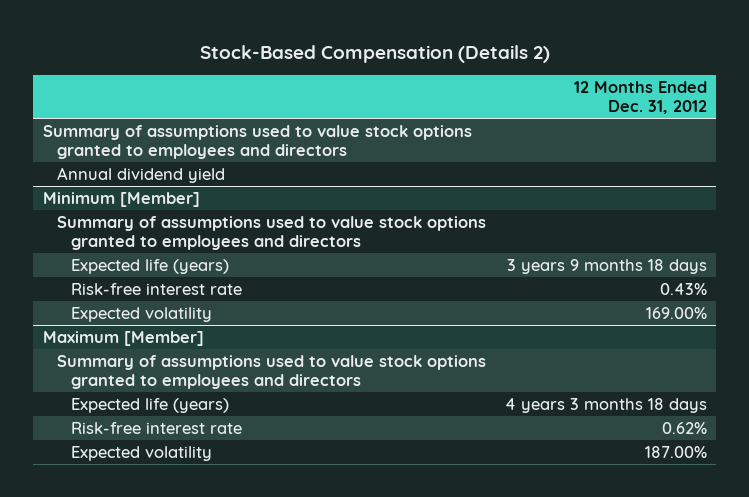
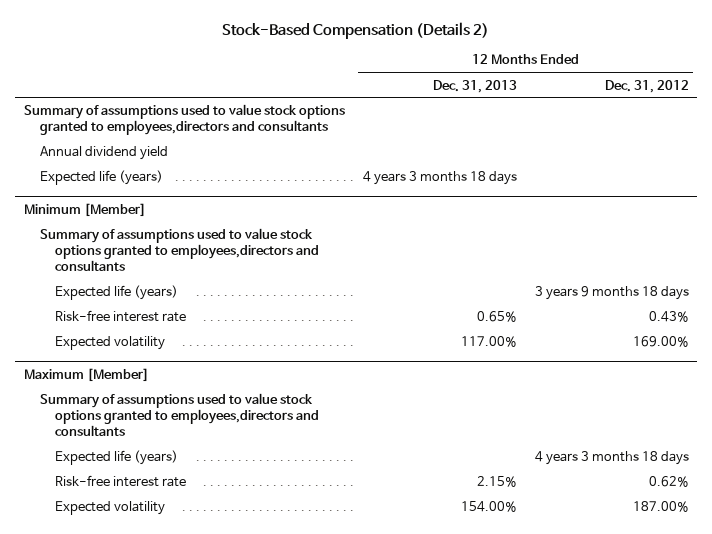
none -> [432,79,517,93] Dec. 31, 2013
[42,124,472,159] Summary of assumptions used to value stock options granted to employees and directors -> [23,104,345,135] Summary of assumptions used to value stock options granted to employees,directors and consultants
none -> [39,170,163,186] Expected life (years)
[56,215,486,250] Summary of assumptions used to value stock options granted to employees and directors -> [39,228,320,271] Summary of assumptions used to value stock options granted to employees,directors and consultants
[56,354,486,389] Summary of assumptions used to value stock options granted to employees and directors -> [39,393,320,436] Summary of assumptions used to value stock options granted to employees,directors and consultants

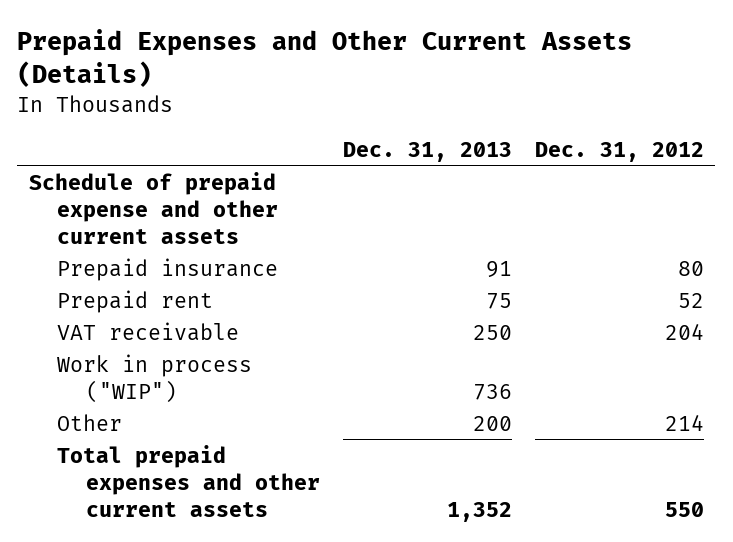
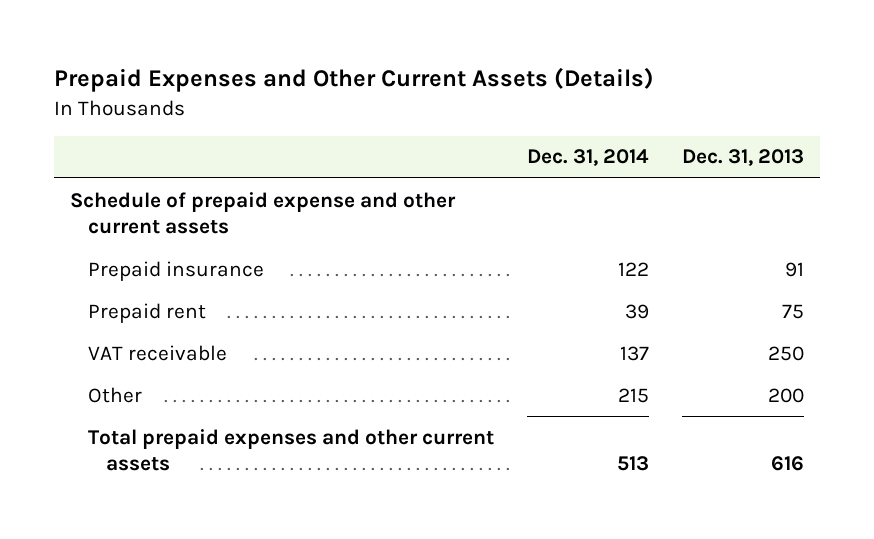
[534,141,704,162] Dec. 31, 2012 -> none
none -> [526,149,649,167] Dec. 31, 2014
[57,353,253,403] Work in process ("WIP") -> none
[446,501,512,522] 1,352 -> [770,456,804,472] 616

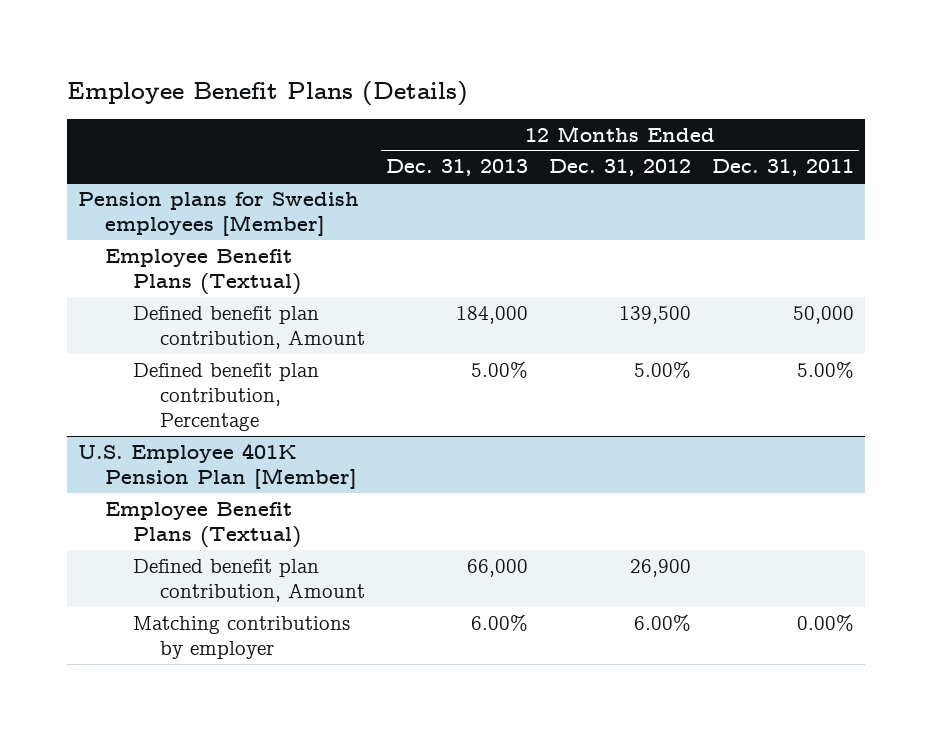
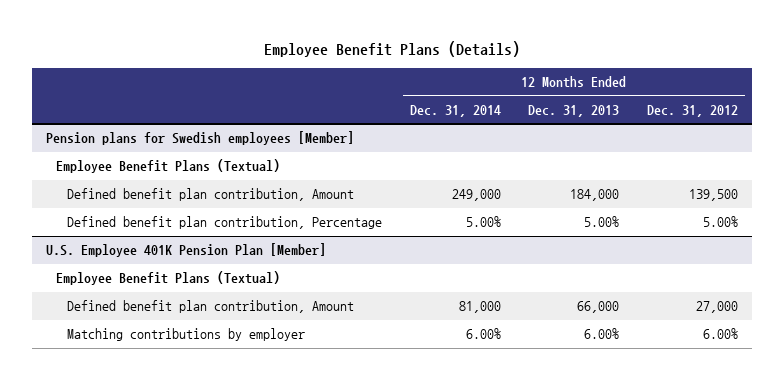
[712,159,855,177] Dec. 31, 2011 -> none
none -> [409,104,501,117] Dec. 31, 2014
[630,558,692,577] 26,900 -> [695,301,738,314] 27,000

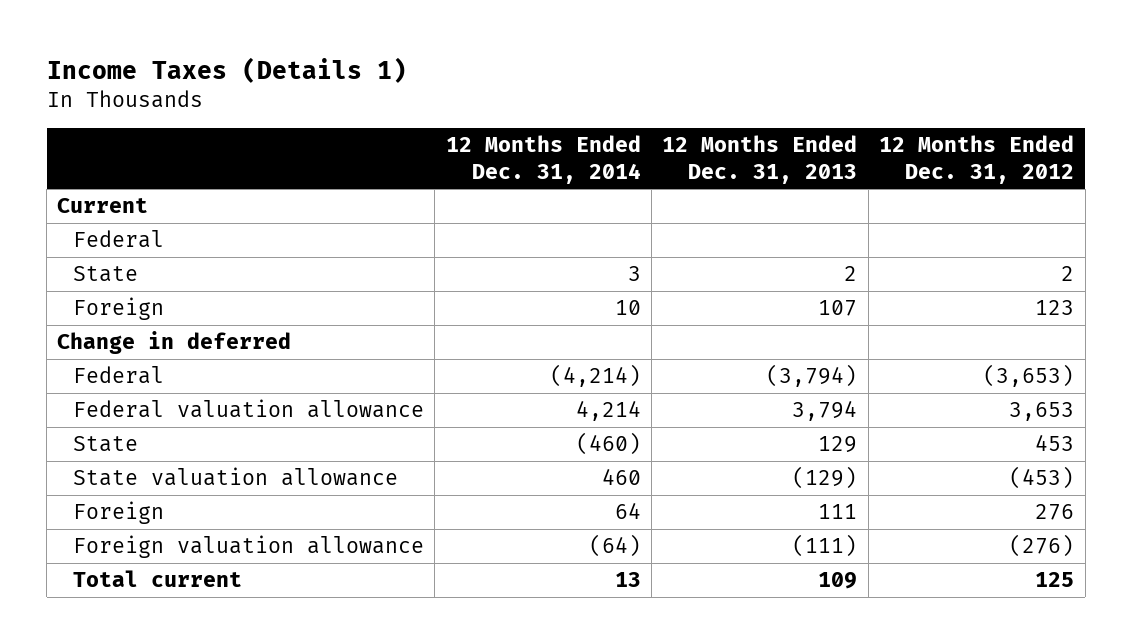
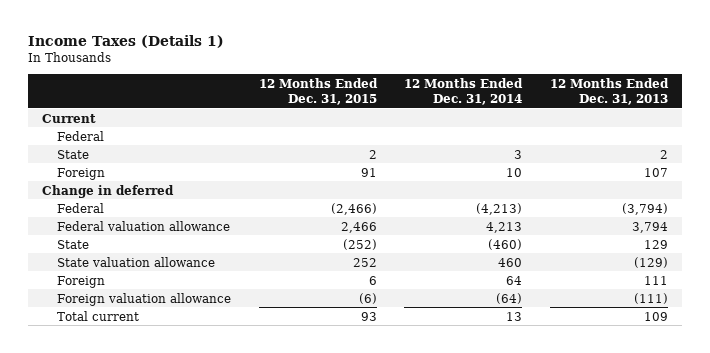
[879,135,1075,184] 12 Months Ended Dec. 31, 2012 -> none
none -> [258,77,378,105] 12 Months Ended Dec. 31, 2015
[549,364,641,388] (4,214) -> [476,202,523,215] (4,213)
[575,400,641,422] 4,214 -> [486,221,523,233] 4,213

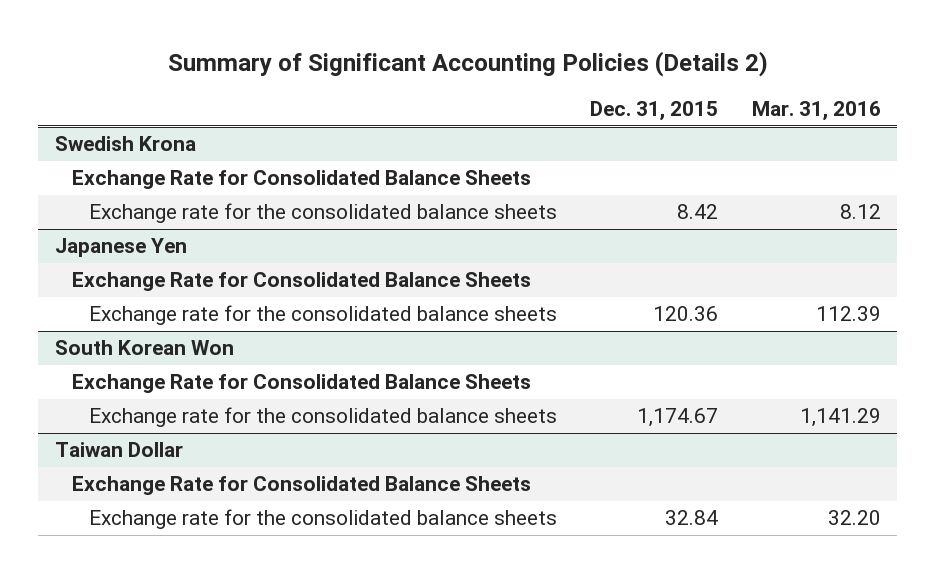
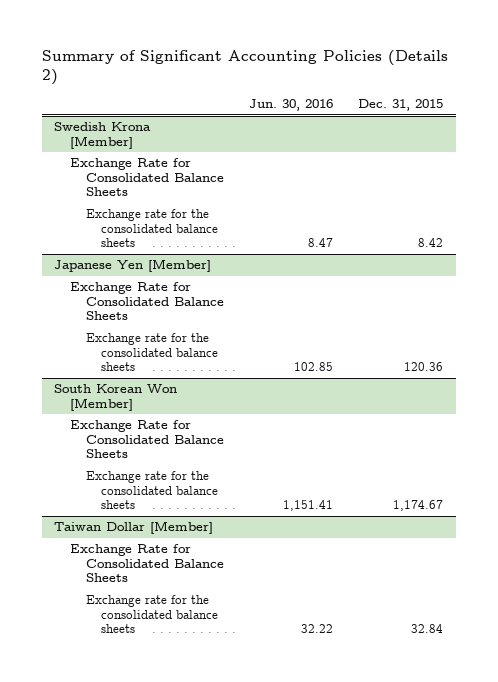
[751,101,881,122] Mar. 31, 2016 -> none
none -> [248,99,333,112] Jun. 30, 2016
[54,136,196,152] Swedish Krona -> [54,122,152,149] Swedish Krona [Member]
[54,238,187,258] Japanese Yen -> [54,259,212,273] Japanese Yen [Member]
[54,340,234,356] South Korean Won -> [54,384,178,411] South Korean Won [Member]
[54,442,183,458] Taiwan Dollar -> [54,521,214,535] Taiwan Dollar [Member]

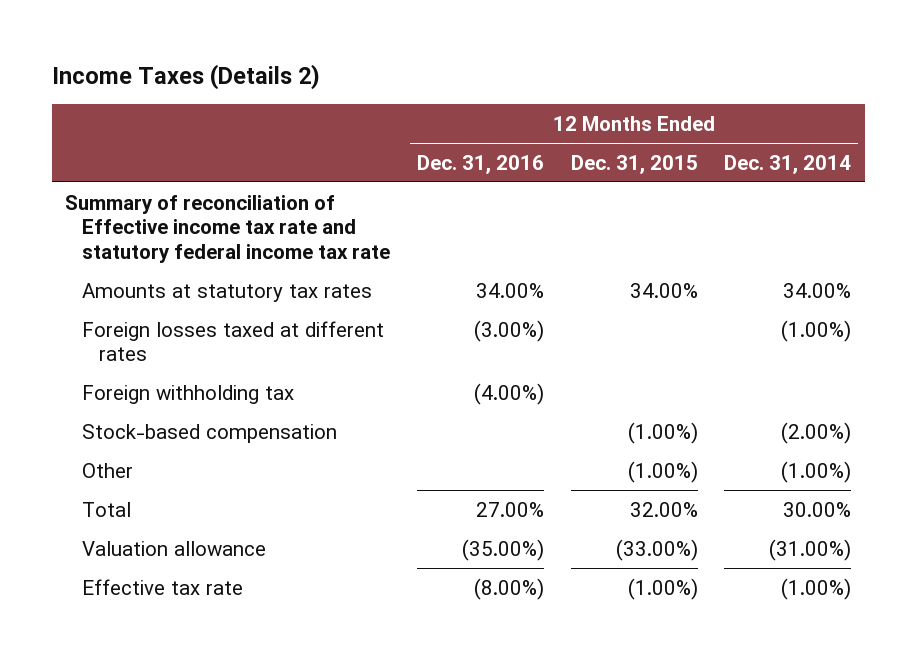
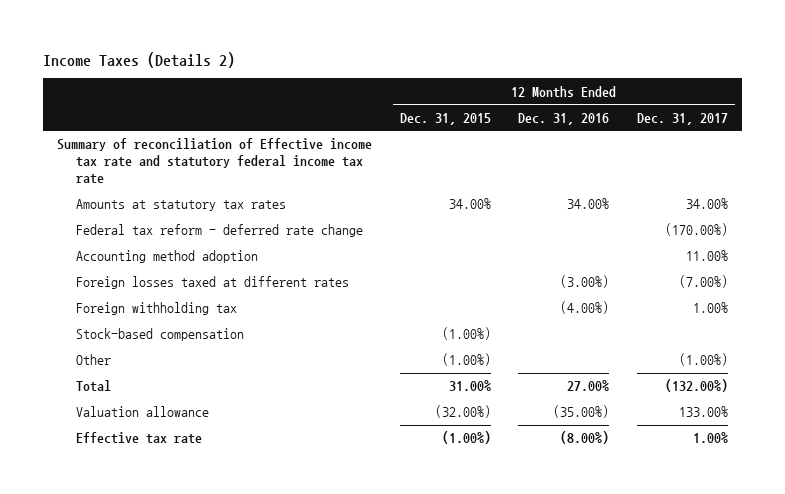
[724,154,852,174] Dec. 31, 2014 -> none
none -> [637,112,729,125] Dec. 31, 2017
none -> [75,224,363,238] Federal tax reform - deferred rate change
none -> [75,250,258,264] Accounting method adoption
[629,501,698,517] 32.00% -> [448,380,491,392] 31.00%
[615,538,698,561] (33.00%) -> [434,405,491,419] (32.00%)

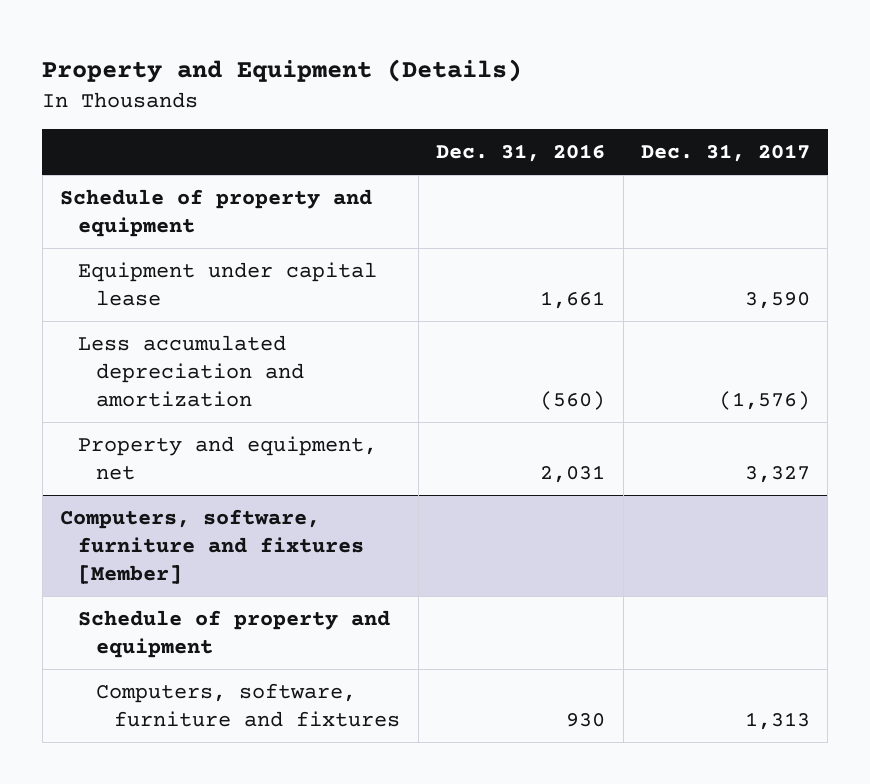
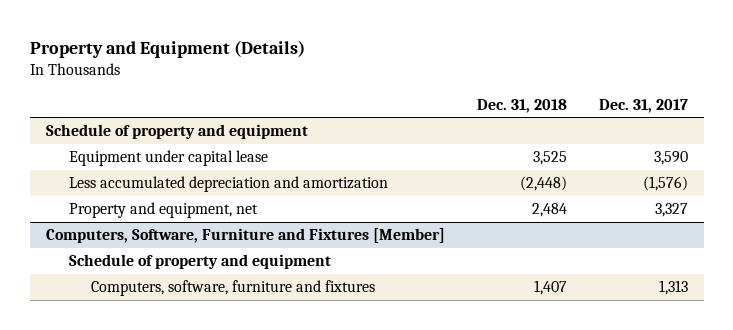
[436,143,606,162] Dec. 31, 2016 -> none
none -> [476,98,567,113] Dec. 31, 2018
[60,509,365,584] Computers, software, furniture and fixtures [Member] -> [45,228,445,244] Computers, Software, Furniture and Fixtures [Member]

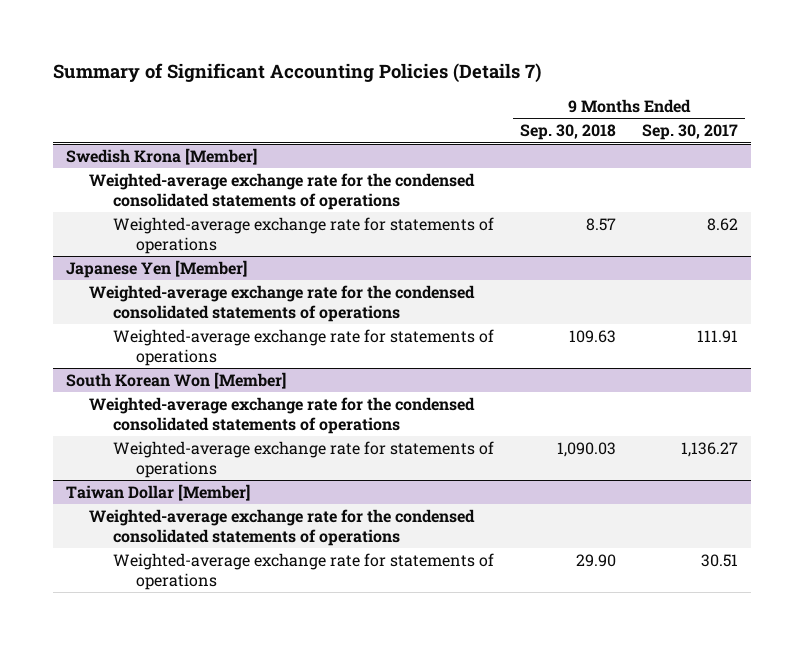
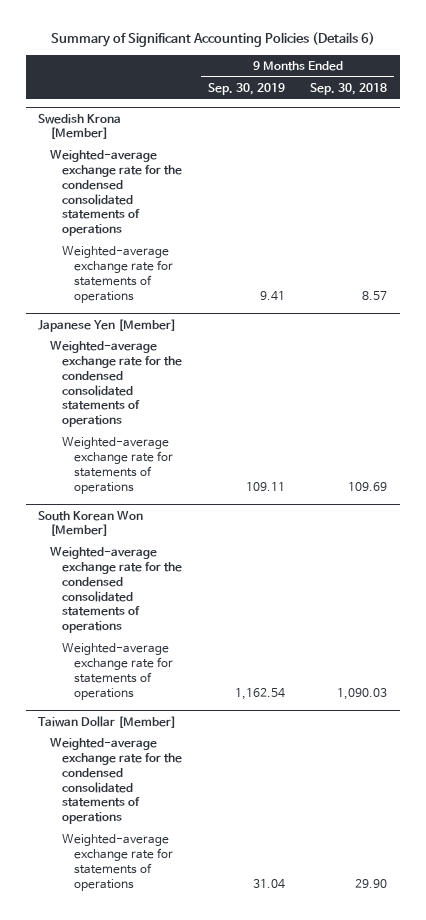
[52,63,541,84] Summary of Significant Accounting Policies (Details 7) -> [50,32,375,48] Summary of Significant Accounting Policies (Details 6)
[641,124,738,141] Sep. 30, 2017 -> none
none -> [207,82,285,95] Sep. 30, 2019
[568,329,616,343] 109.63 -> [348,481,388,491] 109.69

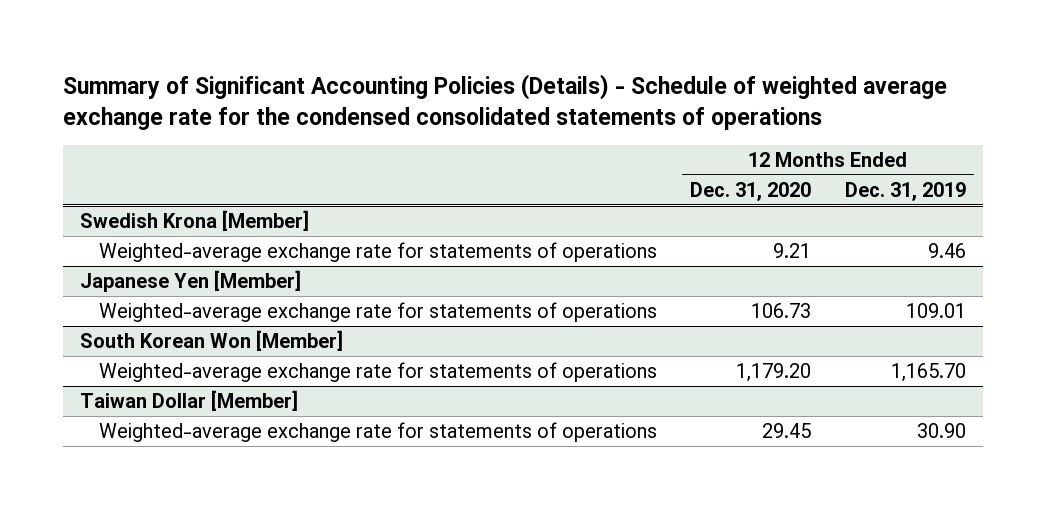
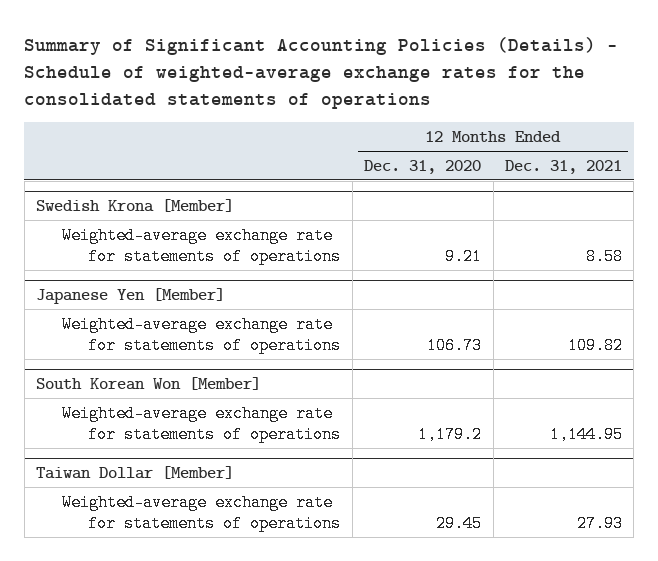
[63,74,948,131] Summary of Significant Accounting Policies (Details) - Schedule of weighted average exchange rate for the condensed consolidated statements of operations -> [24,37,619,110] Summary of Significant Accounting Policies (Details) - Schedule of weighted-average exchange rates for the consolidated statements of operations
[845,181,967,201] Dec. 31, 2019 -> none
none -> [504,159,622,174] Dec. 31, 2021
[736,362,812,382] 1,179.20 -> [418,425,483,443] 1,179.2

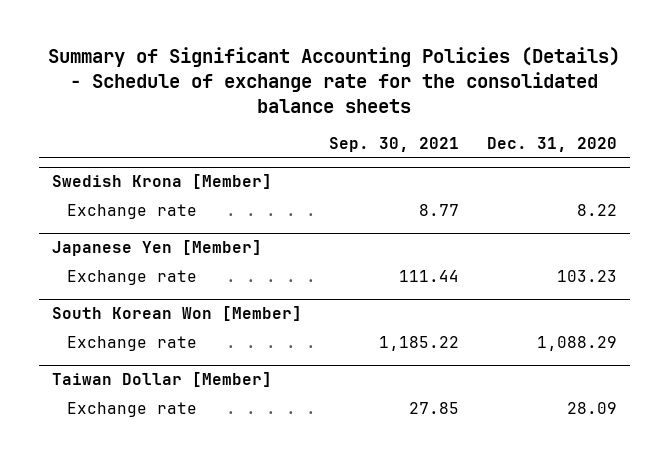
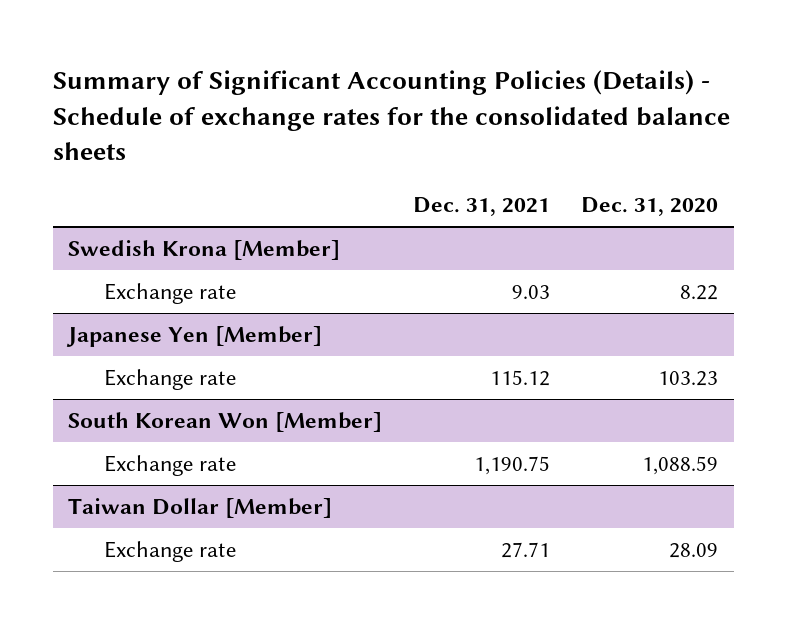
[48,47,621,113] Summary of Significant Accounting Policies (Details) - Schedule of exchange rate for the consolidated balance sheets -> [52,69,730,161] Summary of Significant Accounting Policies (Details) - Schedule of exchange rates for the consolidated balance sheets
[329,136,460,152] Sep. 30, 2021 -> none
none -> [413,197,551,217] Dec. 31, 2021
[536,336,617,352] 1,088.29 -> [642,455,719,475] 1,088.59

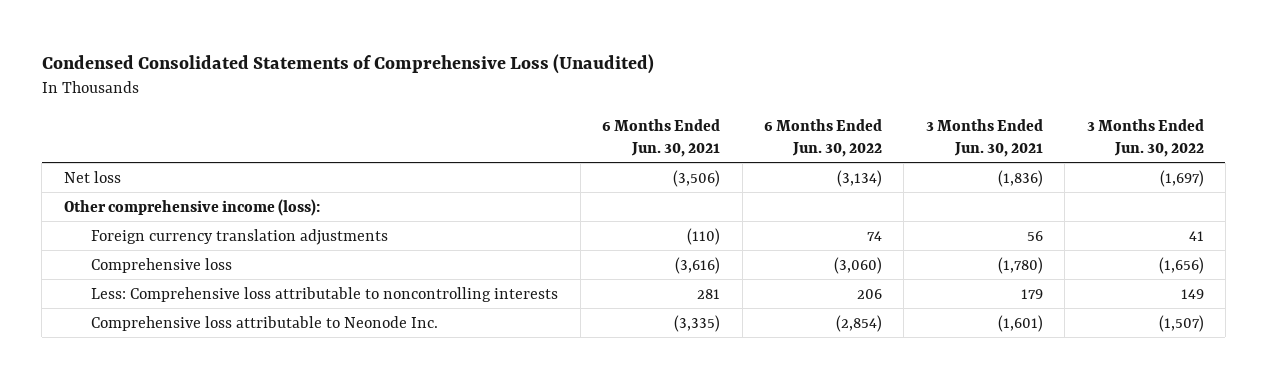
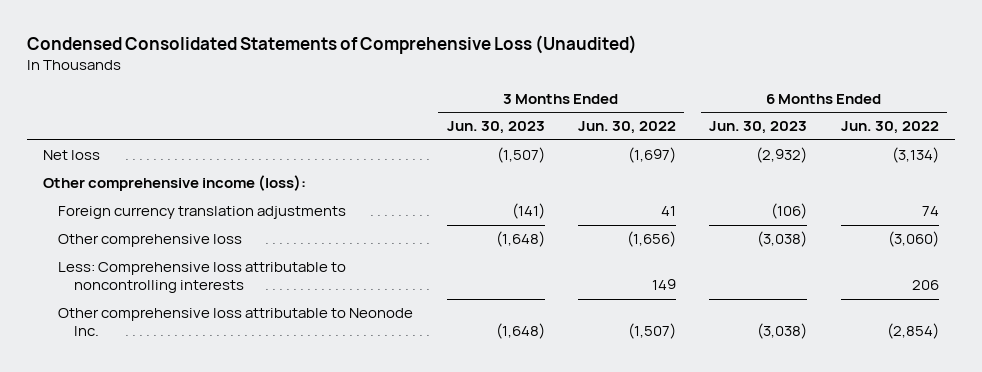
[602,118,721,157] 6 Months Ended Jun. 30, 2021 -> none
[925,118,1043,157] 3 Months Ended Jun. 30, 2021 -> none
none -> [446,121,545,135] Jun. 30, 2023
none -> [709,121,808,135] Jun. 30, 2023
[91,257,233,273] Comprehensive loss -> [58,234,243,248] Other comprehensive loss
[91,315,439,331] Comprehensive loss attributable to Neonode Inc. -> [58,308,414,337] Other comprehensive loss attributable to Neonode Inc.

